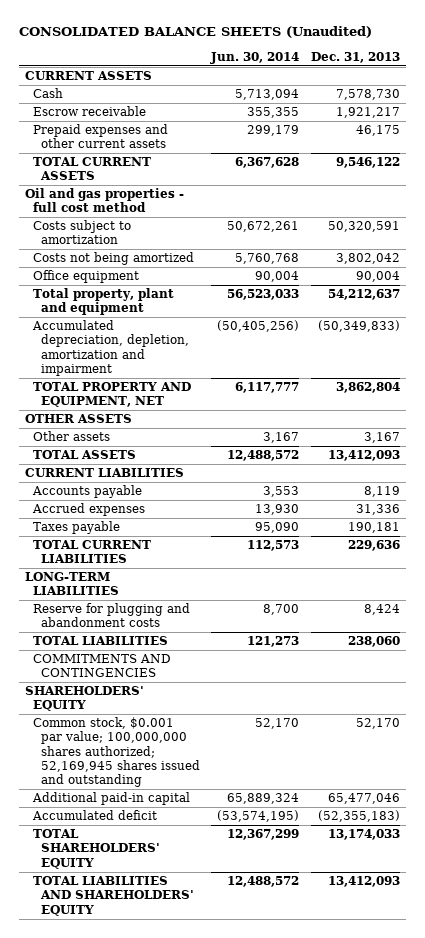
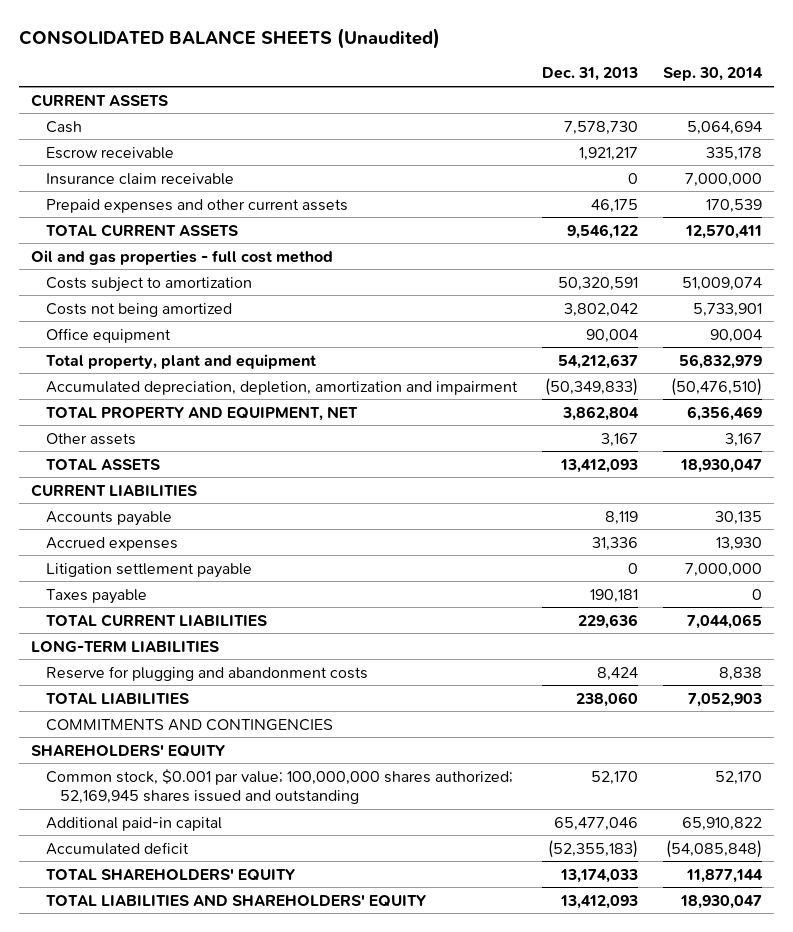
[210,51,300,64] Jun. 30, 2014 -> none
none -> [662,67,763,82] Sep. 30, 2014
none -> [45,172,234,185] Insurance claim receivable
[24,414,132,424] OTHER ASSETS -> none
none -> [45,562,252,578] Litigation settlement payable

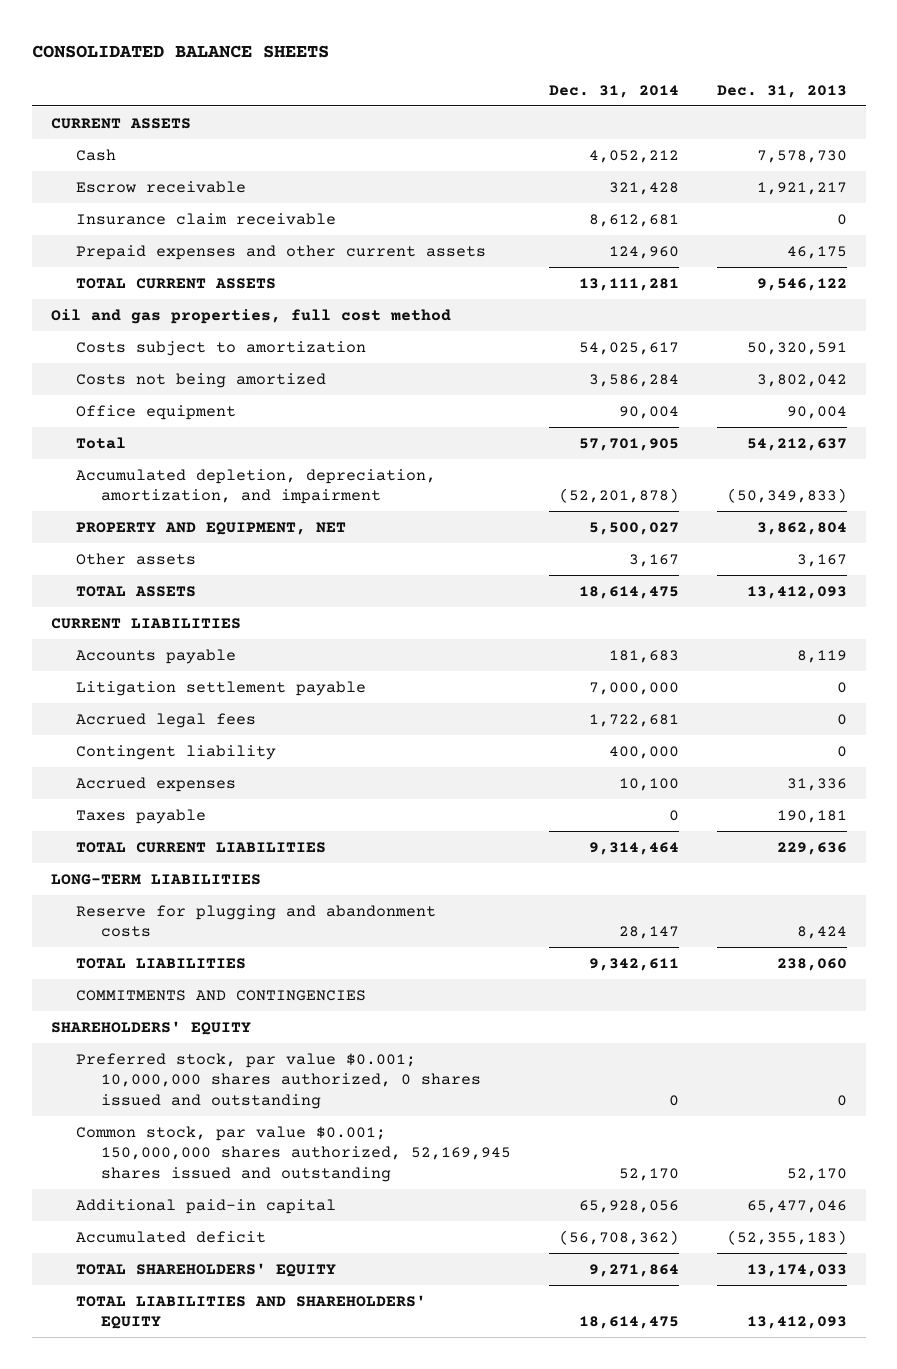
[18,27,440,49] CONSOLIDATED BALANCE SHEETS (Unaudited) -> [31,45,329,59] CONSOLIDATED BALANCE SHEETS
[662,67,763,82] Sep. 30, 2014 -> none
none -> [548,84,679,98] Dec. 31, 2014
[31,249,334,265] Oil and gas properties - full cost method -> [50,308,451,324] Oil and gas properties, full cost method
[45,353,316,369] Total property, plant and equipment -> [75,436,126,449] Total
[45,380,518,395] Accumulated depreciation, depletion, amortization and impairment -> [75,468,436,505] Accumulated depletion, depreciation, amortization, and impairment
[45,405,358,421] TOTAL PROPERTY AND EQUIPMENT, NET -> [75,521,346,535] PROPERTY AND EQUIPMENT, NET
none -> [75,712,256,728] Accrued legal fees
none -> [75,744,276,760] Contingent liability
[45,536,178,551] Accrued expenses -> [75,776,236,792] Accrued expenses
none -> [75,1052,481,1109] Preferred stock, par value $0.001; 10,000,000 shares authorized, 0 shares issued and outstanding
[45,768,513,804] Common stock, $0.001 par value; 100,000,000 shares authorized; 52,169,945 shares issued and outstanding -> [75,1125,511,1182] Common stock, par value $0.001; 150,000,000 shares authorized, 52,169,945 shares issued and outstanding

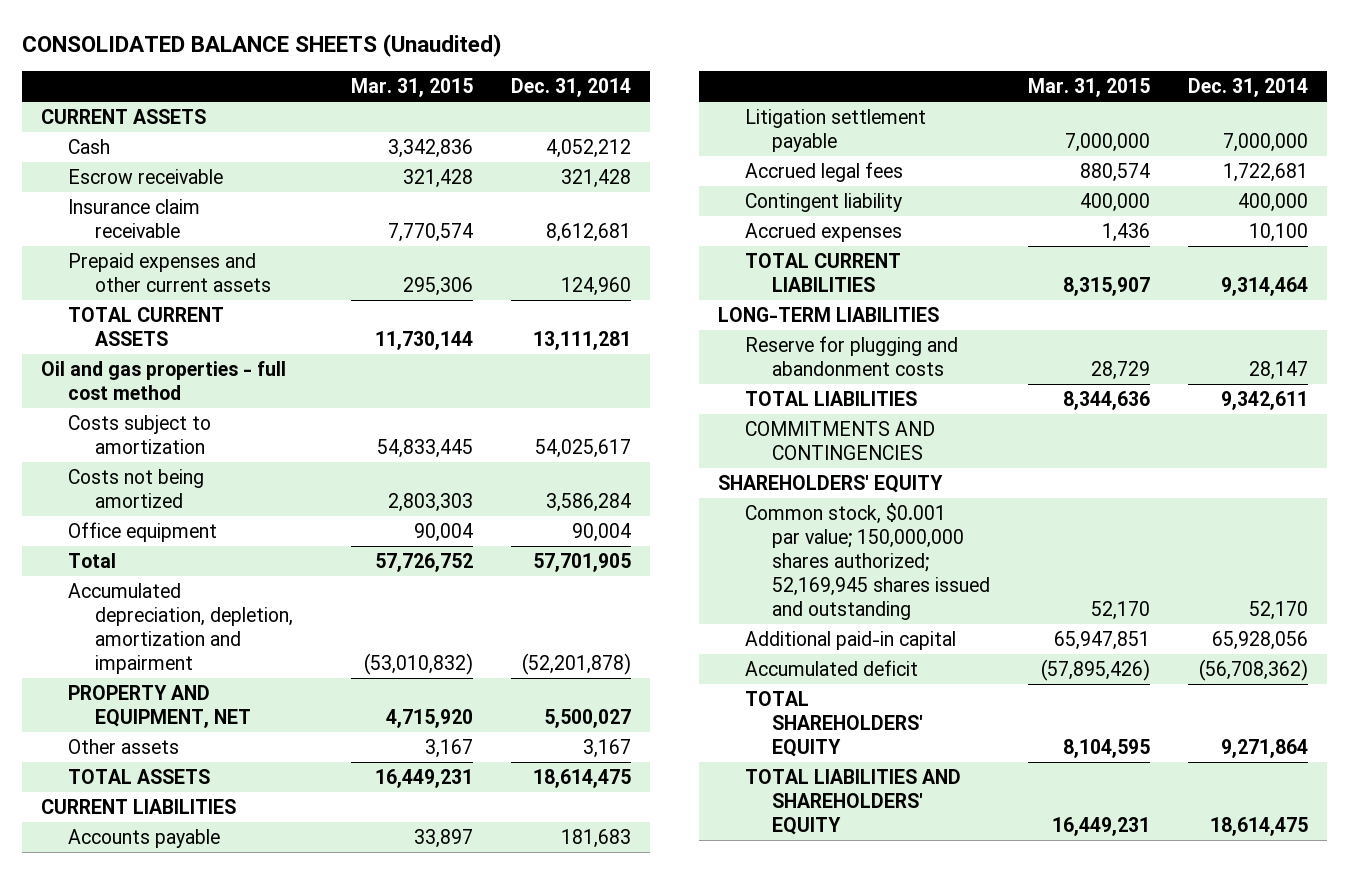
[31,45,329,59] CONSOLIDATED BALANCE SHEETS -> [21,33,502,57] CONSOLIDATED BALANCE SHEETS (Unaudited)
[716,84,847,98] Dec. 31, 2013 -> none
none -> [351,78,474,98] Mar. 31, 2015
[50,308,451,324] Oil and gas properties, full cost method -> [40,360,286,400] Oil and gas properties - full cost method
[75,468,436,505] Accumulated depletion, depreciation, amortization, and impairment -> [68,582,294,674] Accumulated depreciation, depletion, amortization and impairment
[75,808,206,824] Taxes payable -> none
[75,1052,481,1109] Preferred stock, par value $0.001; 10,000,000 shares authorized, 0 shares issued and outstanding -> none
[75,1125,511,1182] Common stock, par value $0.001; 150,000,000 shares authorized, 52,169,945 shares issued and outstanding -> [745,502,991,620] Common stock, $0.001 par value; 150,000,000 shares authorized; 52,169,945 shares issued and outstanding

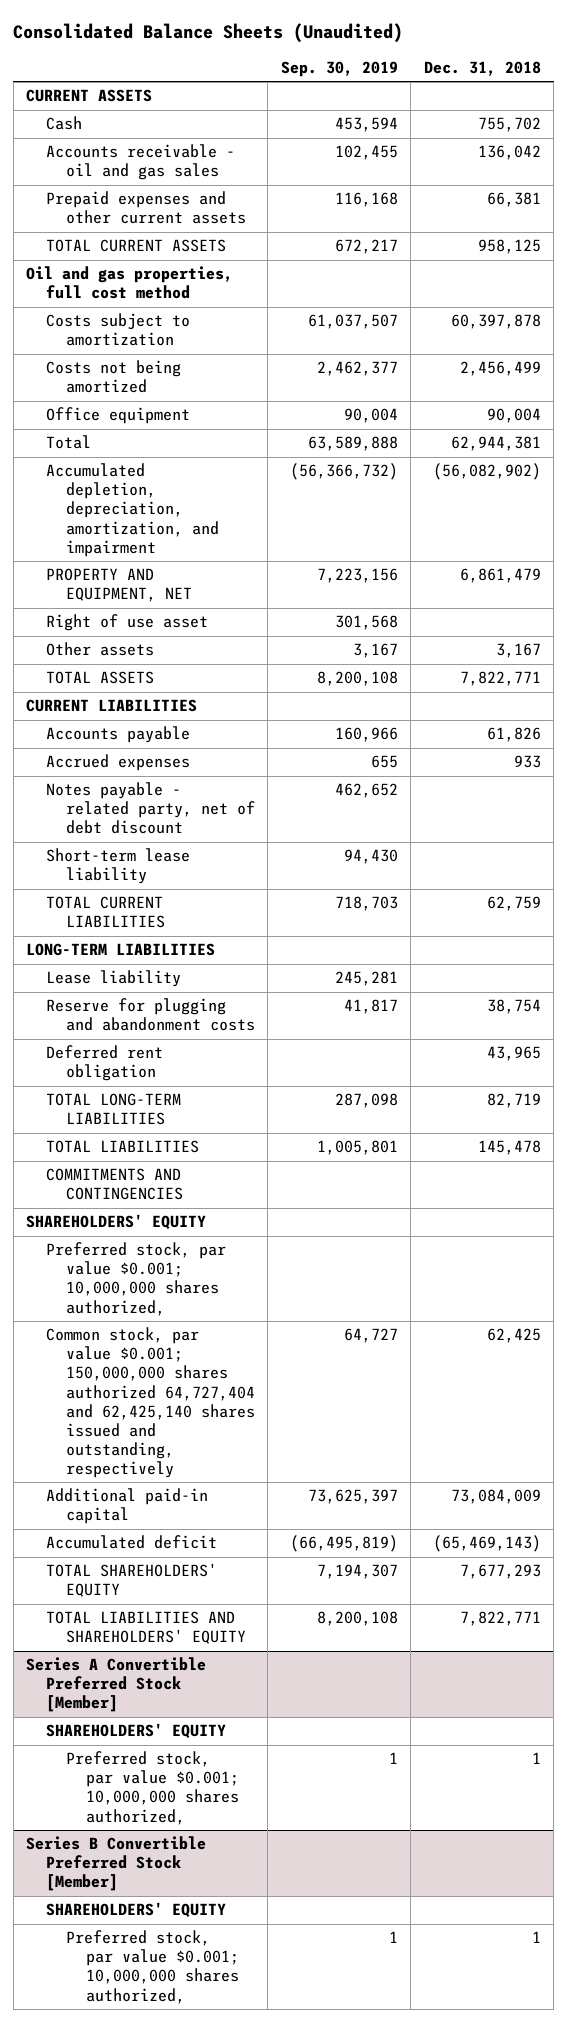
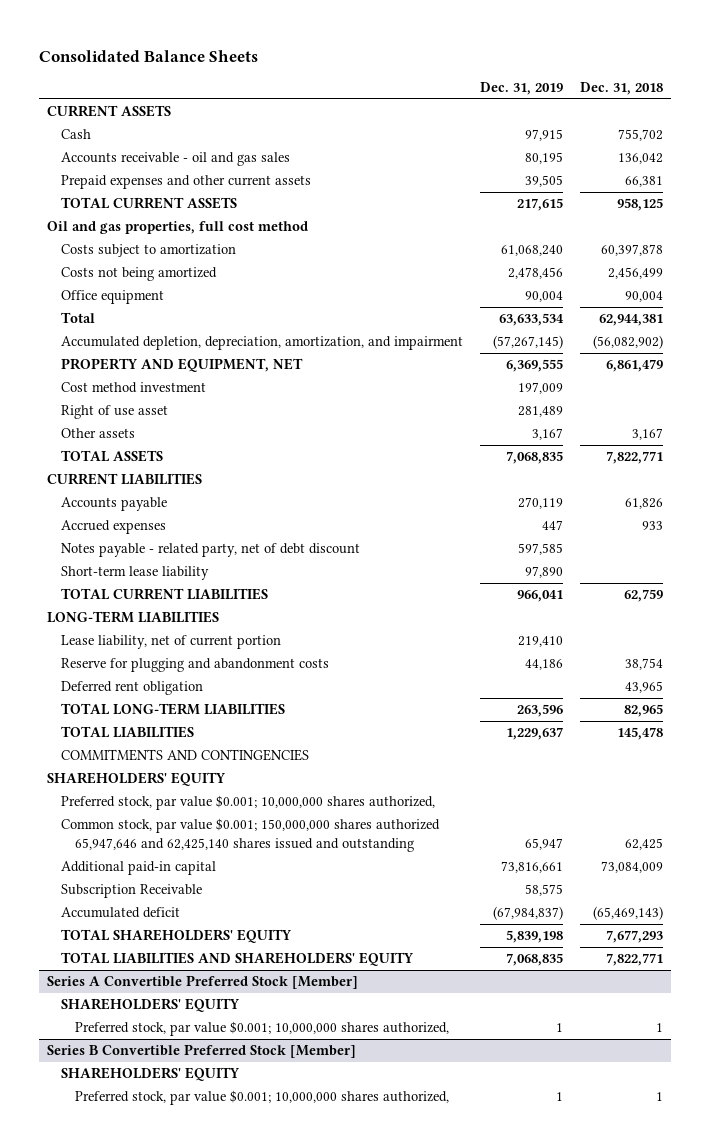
[13,22,404,43] Consolidated Balance Sheets (Unaudited) -> [38,49,258,62] Consolidated Balance Sheets
[280,60,398,77] Sep. 30, 2019 -> none
none -> [480,82,564,96] Dec. 31, 2019
none -> [61,382,207,394] Cost method investment
[46,970,182,988] Lease liability -> [61,635,282,650] Lease liability, net of current portion
[486,1093,541,1109] 82,719 -> [623,704,663,718] 82,965
[46,1327,255,1478] Common stock, par value $0.001; 150,000,000 shares authorized 64,727,404 and 62,425,140 shares issued and outstanding, respectively -> [61,818,441,852] Common stock, par value $0.001; 150,000,000 shares authorized 65,947,646 and 62,425,140 shares issued and outstanding
none -> [61,884,203,899] Subscription Receivable

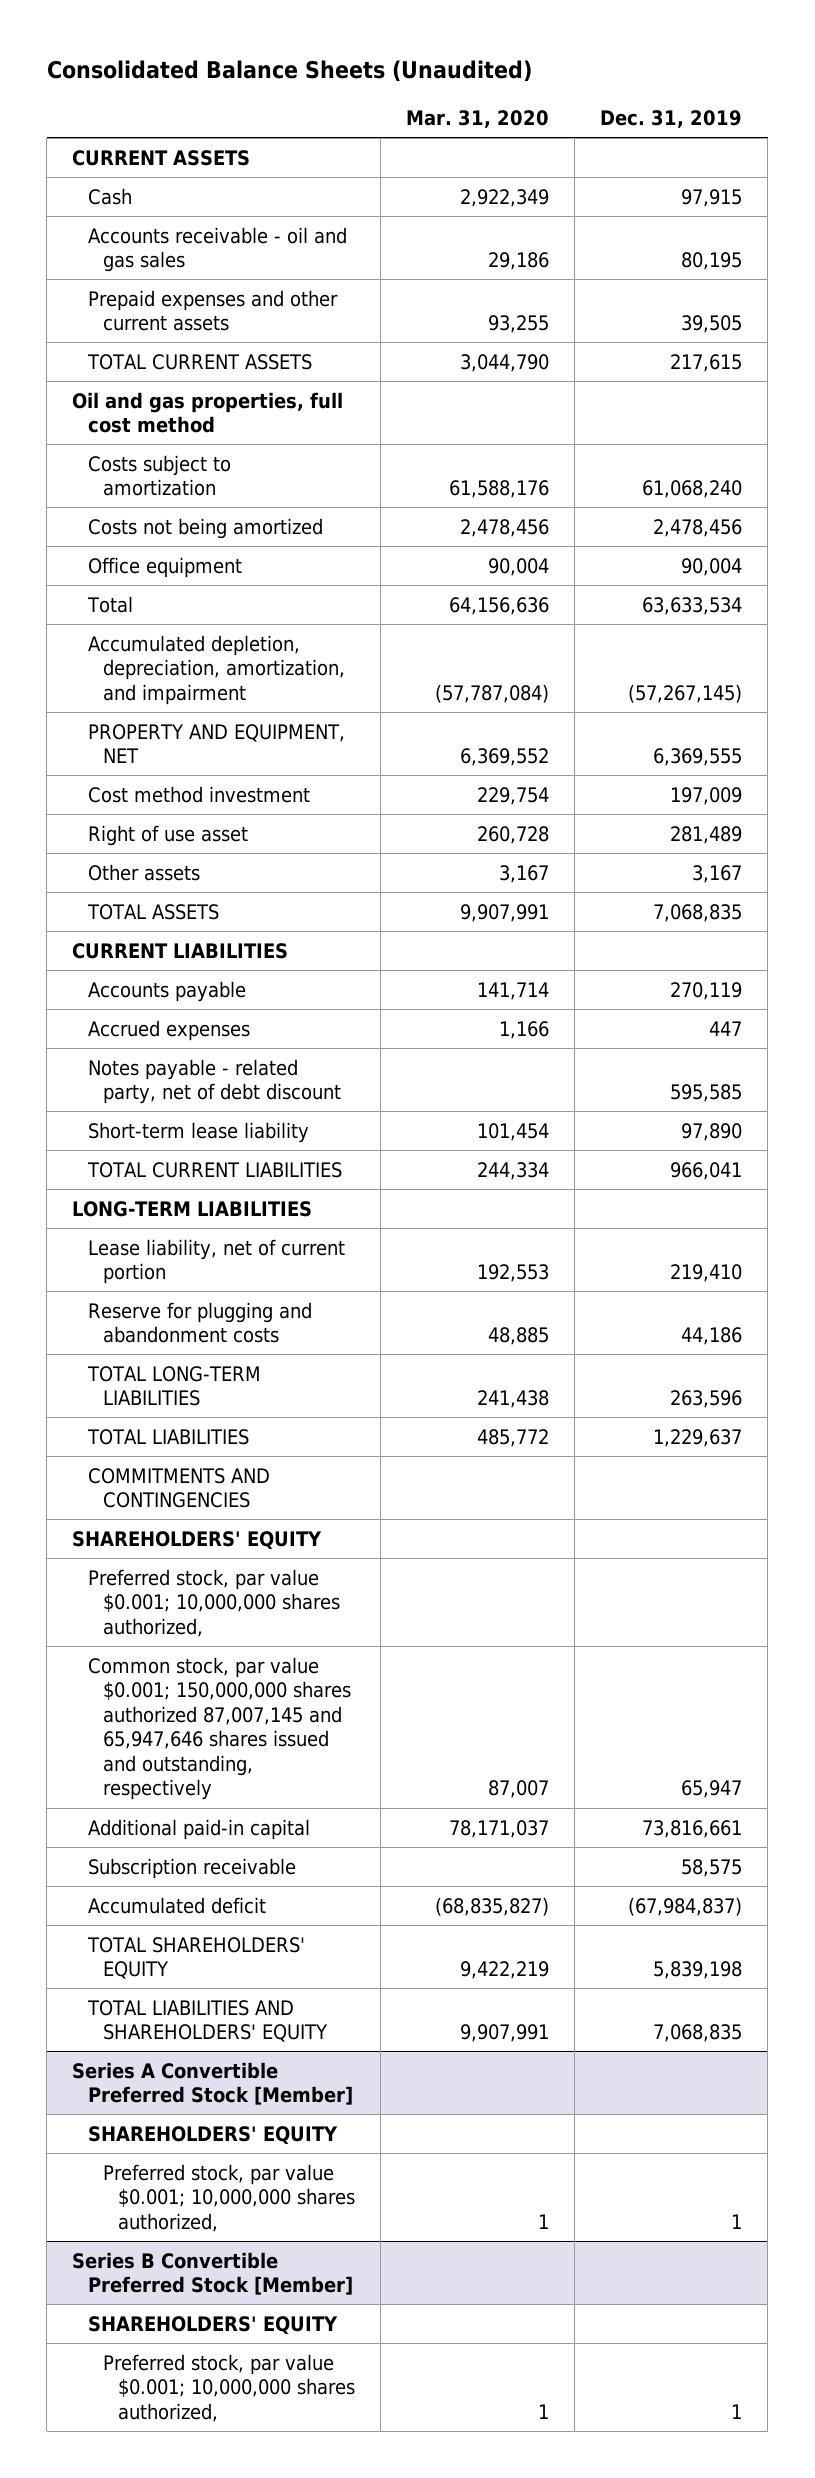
[38,49,258,62] Consolidated Balance Sheets -> [46,60,532,83] Consolidated Balance Sheets (Unaudited)
[579,82,663,96] Dec. 31, 2018 -> none
none -> [406,109,550,128] Mar. 31, 2020
[518,543,564,556] 597,585 -> [670,1084,743,1103] 595,585
[61,681,204,696] Deferred rent obligation -> none
[61,818,441,852] Common stock, par value $0.001; 150,000,000 shares authorized 65,947,646 and 62,425,140 shares issued and outstanding -> [87,1656,351,1801] Common stock, par value $0.001; 150,000,000 shares authorized 87,007,145 and 65,947,646 shares issued and outstanding, respectively
[61,884,203,899] Subscription Receivable -> [87,1857,296,1879] Subscription receivable

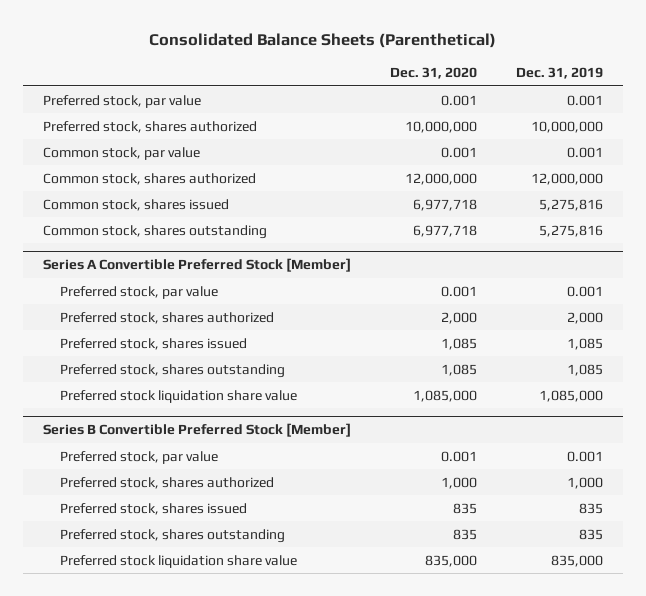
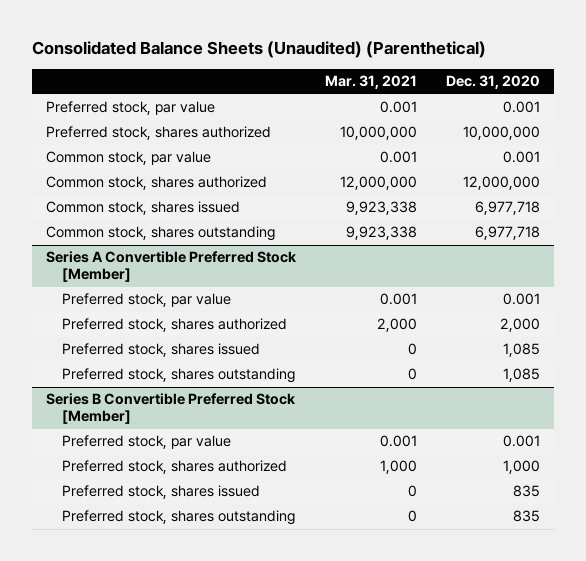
[149,33,497,49] Consolidated Balance Sheets (Parenthetical) -> [31,41,486,59] Consolidated Balance Sheets (Unaudited) (Parenthetical)
[516,67,604,80] Dec. 31, 2019 -> none
none -> [324,75,417,90] Mar. 31, 2021
[60,389,298,403] Preferred stock liquidation share value -> none
[60,554,298,568] Preferred stock liquidation share value -> none

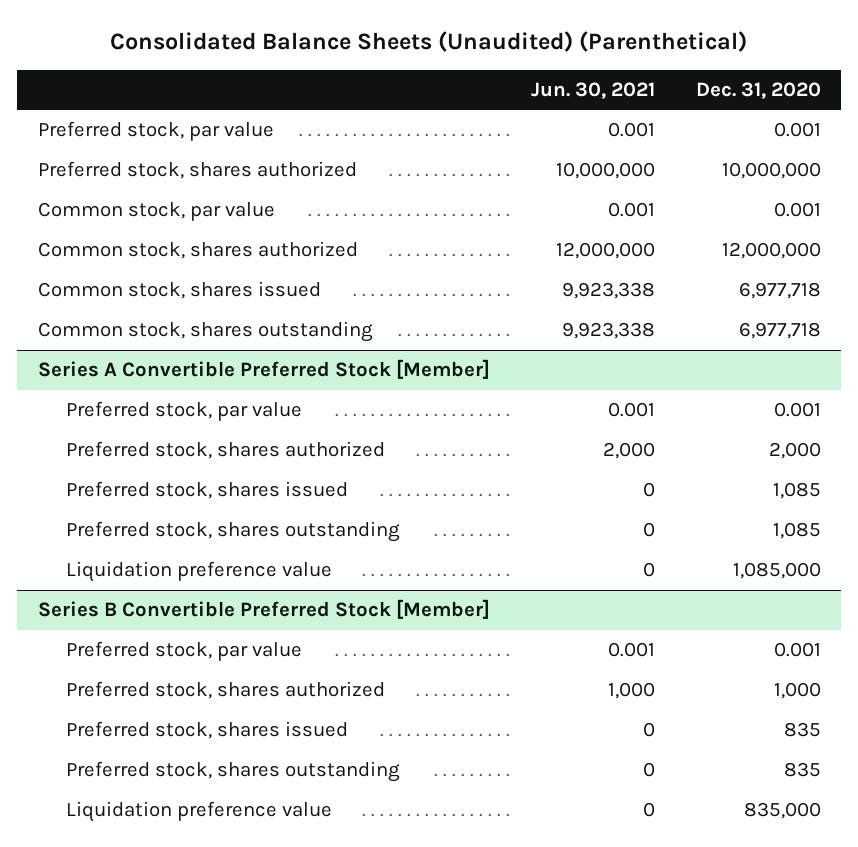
[324,75,417,90] Mar. 31, 2021 -> none
none -> [530,82,655,100] Jun. 30, 2021
none -> [66,561,333,583] Liquidation preference value
none -> [66,801,333,823] Liquidation preference value

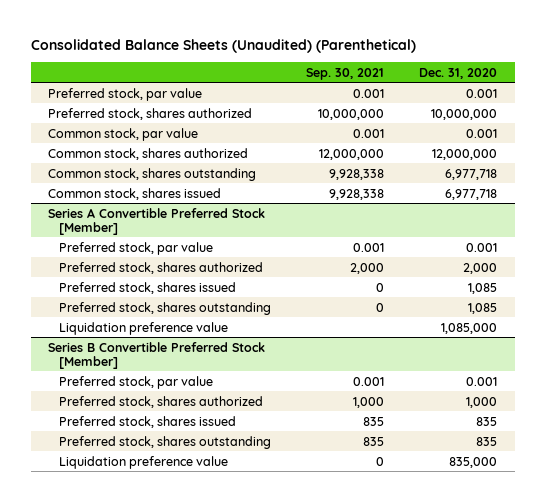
[530,82,655,100] Jun. 30, 2021 -> none
none -> [306,67,385,80] Sep. 30, 2021
[37,281,321,300] Common stock, shares issued -> [48,187,222,200] Common stock, shares issued

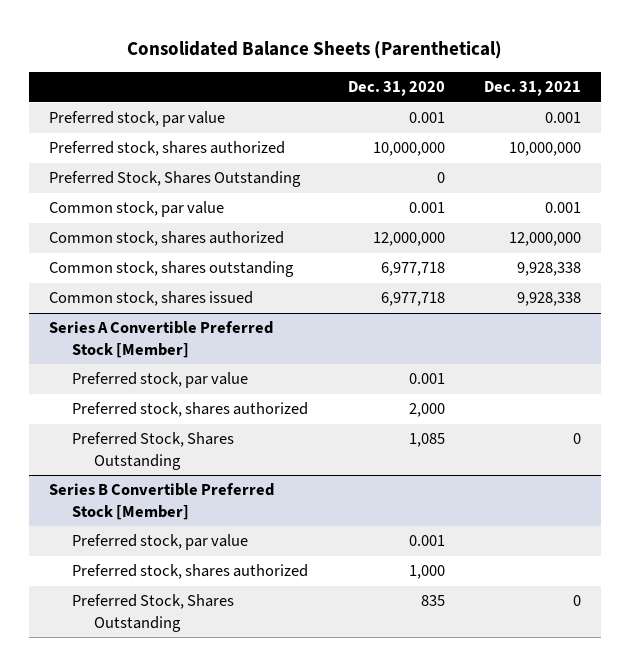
[30,38,416,53] Consolidated Balance Sheets (Unaudited) (Parenthetical) -> [127,41,503,60] Consolidated Balance Sheets (Parenthetical)
[306,67,385,80] Sep. 30, 2021 -> none
none -> [484,81,582,97] Dec. 31, 2021
none -> [49,171,302,188] Preferred Stock, Shares Outstanding
[59,281,237,294] Preferred stock, shares issued -> none
[59,321,229,335] Liquidation preference value -> none
[59,301,272,315] Preferred stock, shares outstanding -> [71,432,234,470] Preferred Stock, Shares Outstanding
[59,415,237,428] Preferred stock, shares issued -> none
[59,455,229,469] Liquidation preference value -> none
[59,435,272,449] Preferred stock, shares outstanding -> [71,594,234,632] Preferred Stock, Shares Outstanding

